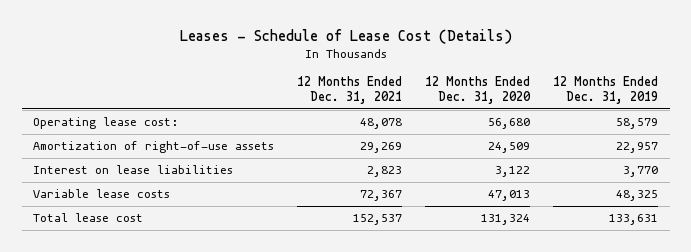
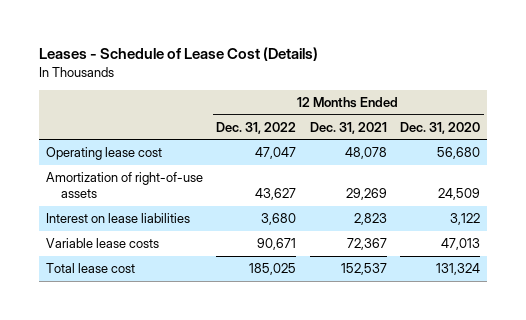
[553,76,659,104] 12 Months Ended Dec. 31, 2019 -> none
none -> [216,121,297,134] Dec. 31, 2022
[33,117,179,130] Operating lease cost: -> [45,147,162,161] Operating lease cost

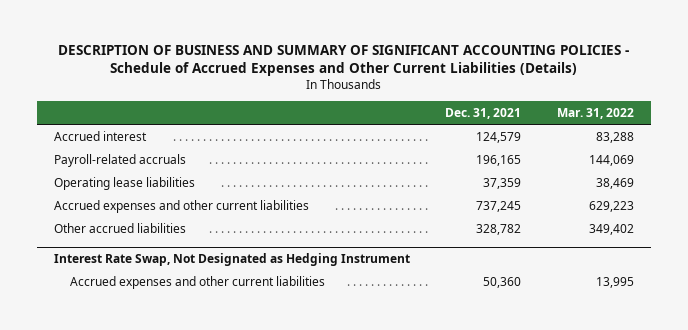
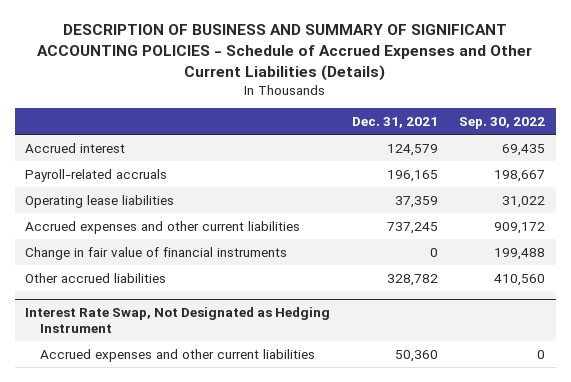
[556,107,634,119] Mar. 31, 2022 -> none
none -> [459,116,546,129] Sep. 30, 2022
none -> [25,246,288,260] Change in fair value of financial instruments

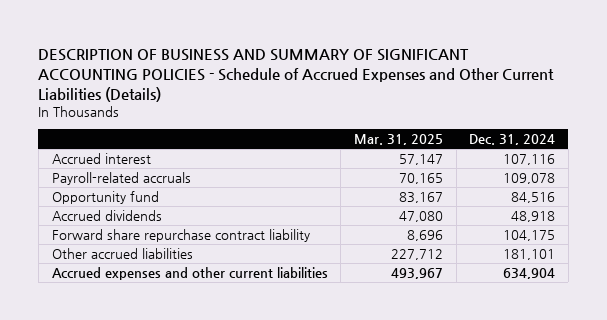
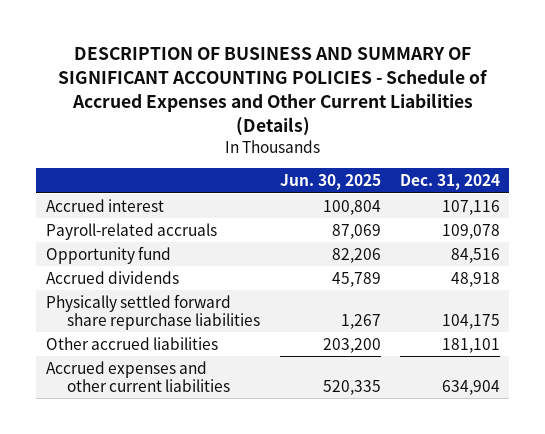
[353,134,443,146] Mar. 31, 2025 -> none
none -> [279,174,381,191] Jun. 30, 2025
[51,229,310,243] Forward share repurchase contract liability -> [45,293,261,330] Physically settled forward share repurchase liabilities

